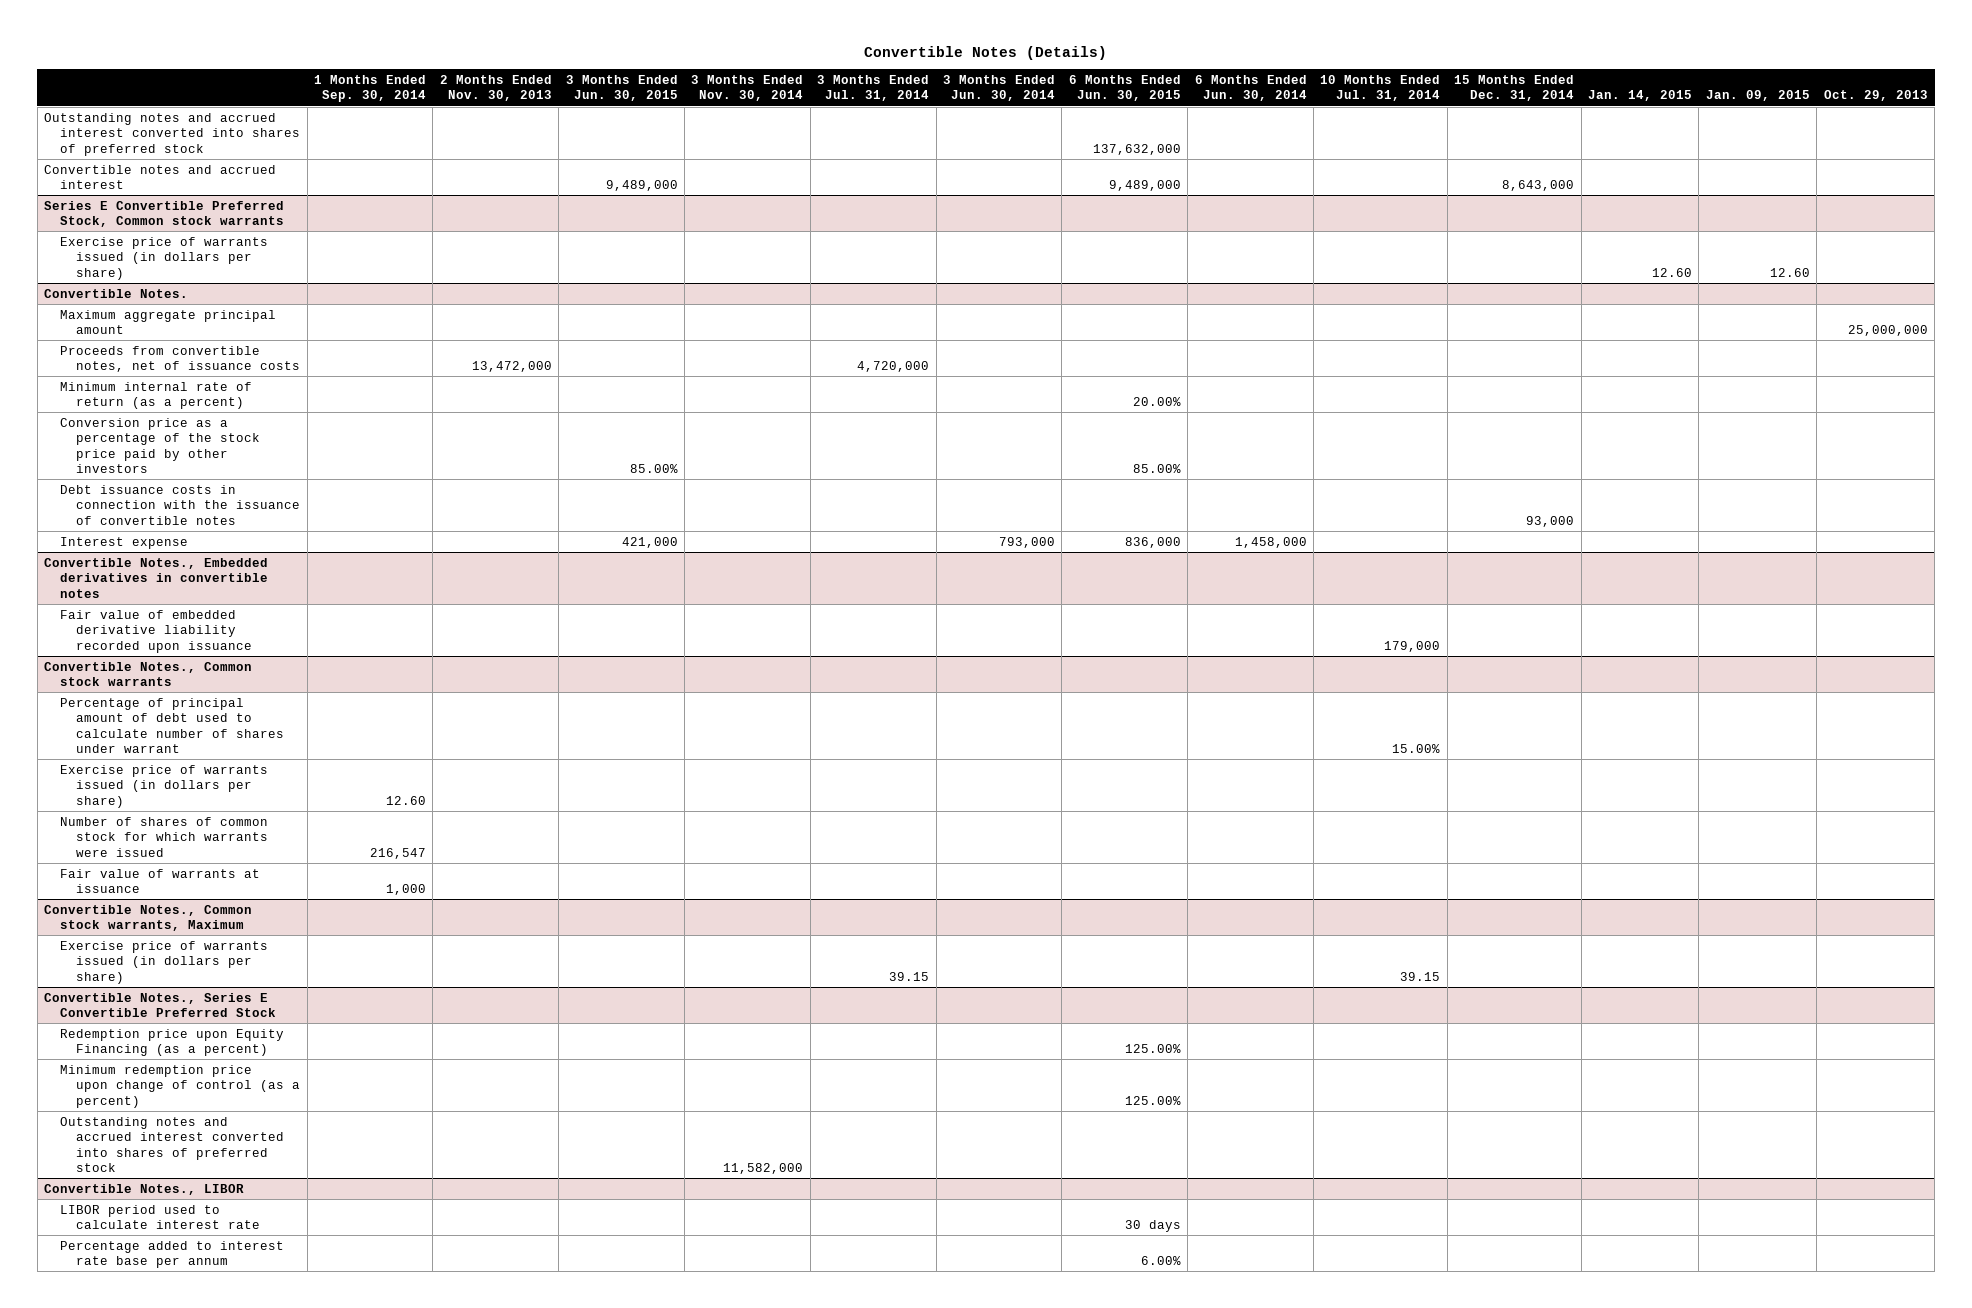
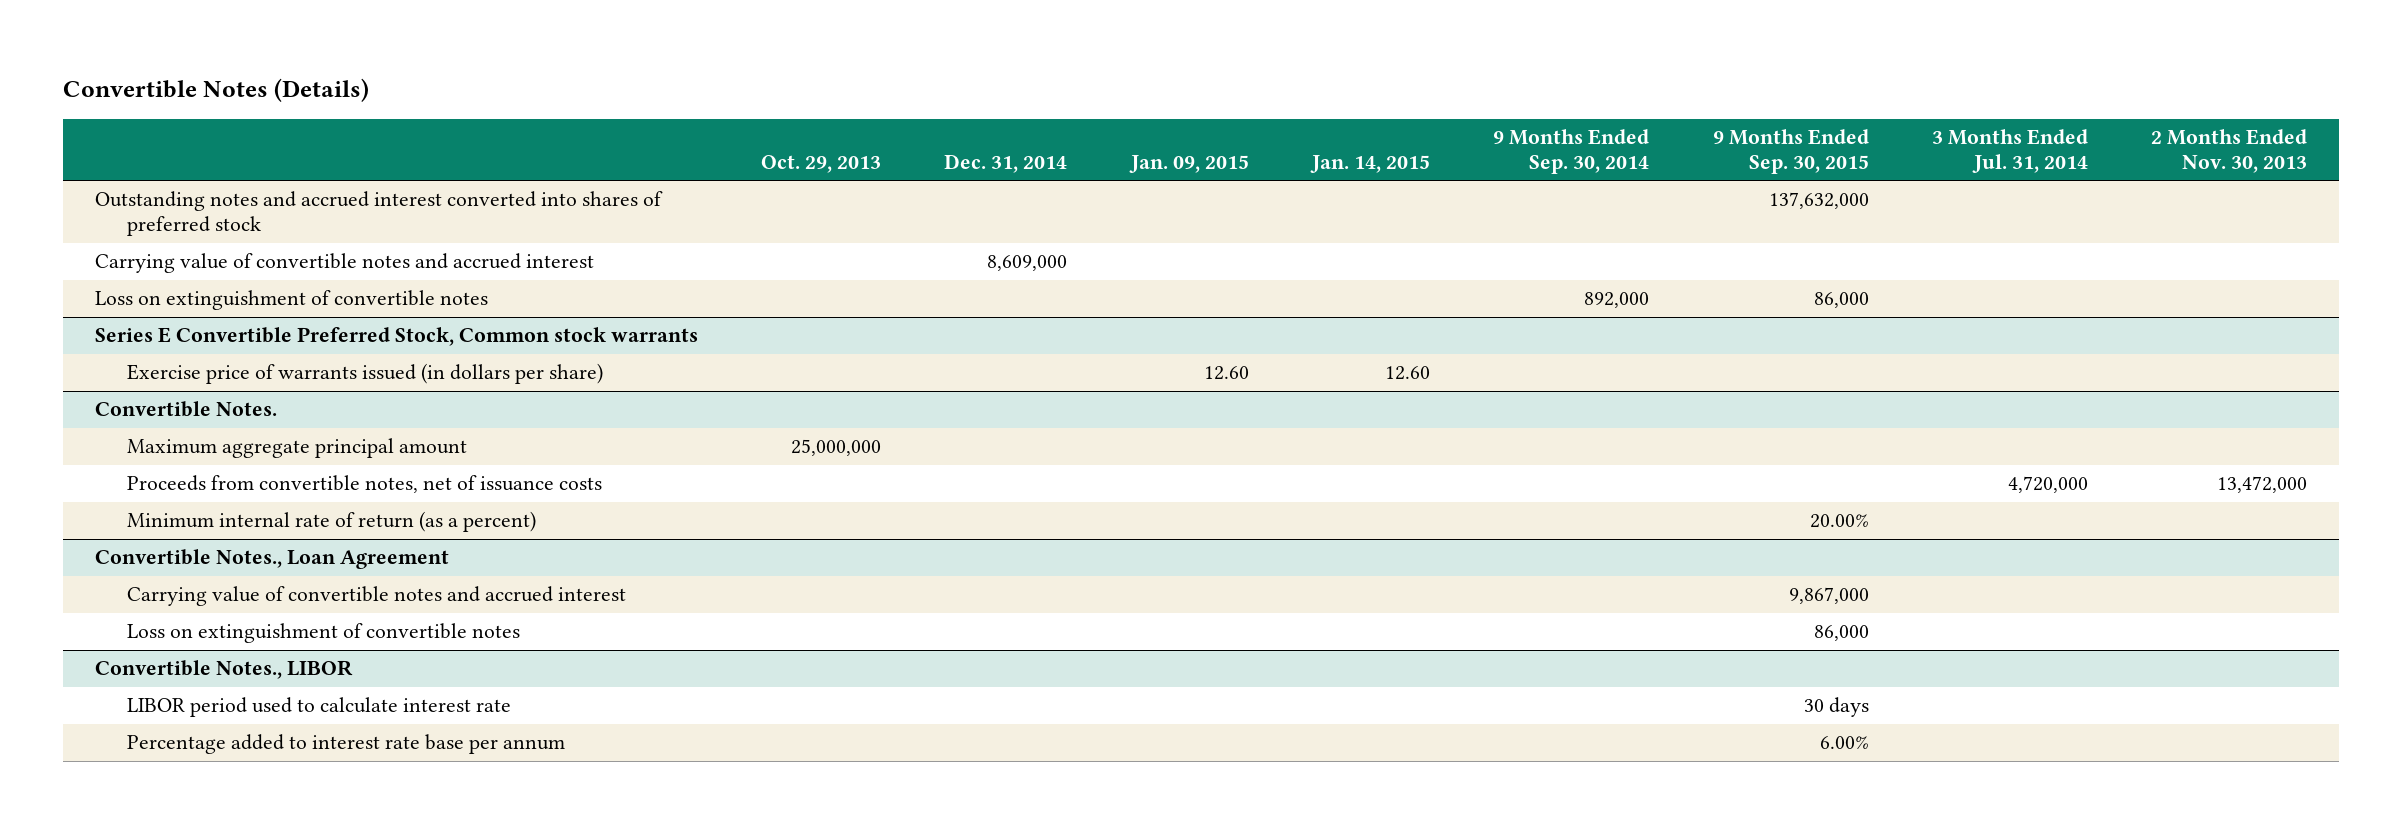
[313,74,426,103] 1 Months Ended Sep. 30, 2014 -> none
[565,74,678,102] 3 Months Ended Jun. 30, 2015 -> none
[691,74,804,102] 3 Months Ended Nov. 30, 2014 -> none
[943,74,1056,102] 3 Months Ended Jun. 30, 2014 -> none
[1068,74,1181,102] 6 Months Ended Jun. 30, 2015 -> none
[1194,74,1307,102] 6 Months Ended Jun. 30, 2014 -> none
[1320,74,1441,102] 10 Months Ended Jul. 31, 2014 -> none
[1454,74,1575,102] 15 Months Ended Dec. 31, 2014 -> none
none -> [944,153,1068,173] Dec. 31, 2014
none -> [1493,128,1650,174] 9 Months Ended Sep. 30, 2014
none -> [1712,128,1869,174] 9 Months Ended Sep. 30, 2015
[44,164,277,190] Convertible notes and accrued interest -> [94,253,594,274] Carrying value of convertible notes and accrued interest
none -> [94,290,488,311] Loss on extinguishment of convertible notes
[60,417,261,474] Conversion price as a percentage of the stock price paid by other investors -> none
[60,484,301,525] Debt issuance costs in connection with the issuance of convertible notes -> none
[60,536,189,549] Interest expense -> none
[44,557,269,598] Convertible Notes., Embedded derivatives in convertible notes -> none
[60,609,253,653] Fair value of embedded derivative liability recorded upon issuance -> none
[44,661,253,687] Convertible Notes., Common stock warrants -> none
[60,697,285,754] Percentage of principal amount of debt used to calculate number of shares under warrant -> none
[60,764,269,808] Exercise price of warrants issued (in dollars per share) -> none
[60,816,269,857] Number of shares of common stock for which warrants were issued -> none
[60,868,261,894] Fair value of warrants at issuance -> none
[44,904,253,932] Convertible Notes., Common stock warrants, Maximum -> none
[60,940,269,984] Exercise price of warrants issued (in dollars per share) -> none
[44,992,277,1018] Convertible Notes., Series E Convertible Preferred Stock -> none
[60,1028,285,1057] Redemption price upon Equity Financing (as a percent) -> none
[60,1064,301,1108] Minimum redemption price upon change of control (as a percent) -> none
[60,1116,285,1173] Outstanding notes and accrued interest converted into shares of preferred stock -> none
none -> [94,549,449,570] Convertible Notes., Loan Agreement
none -> [127,586,627,607] Carrying value of convertible notes and accrued interest
none -> [127,623,521,644] Loss on extinguishment of convertible notes

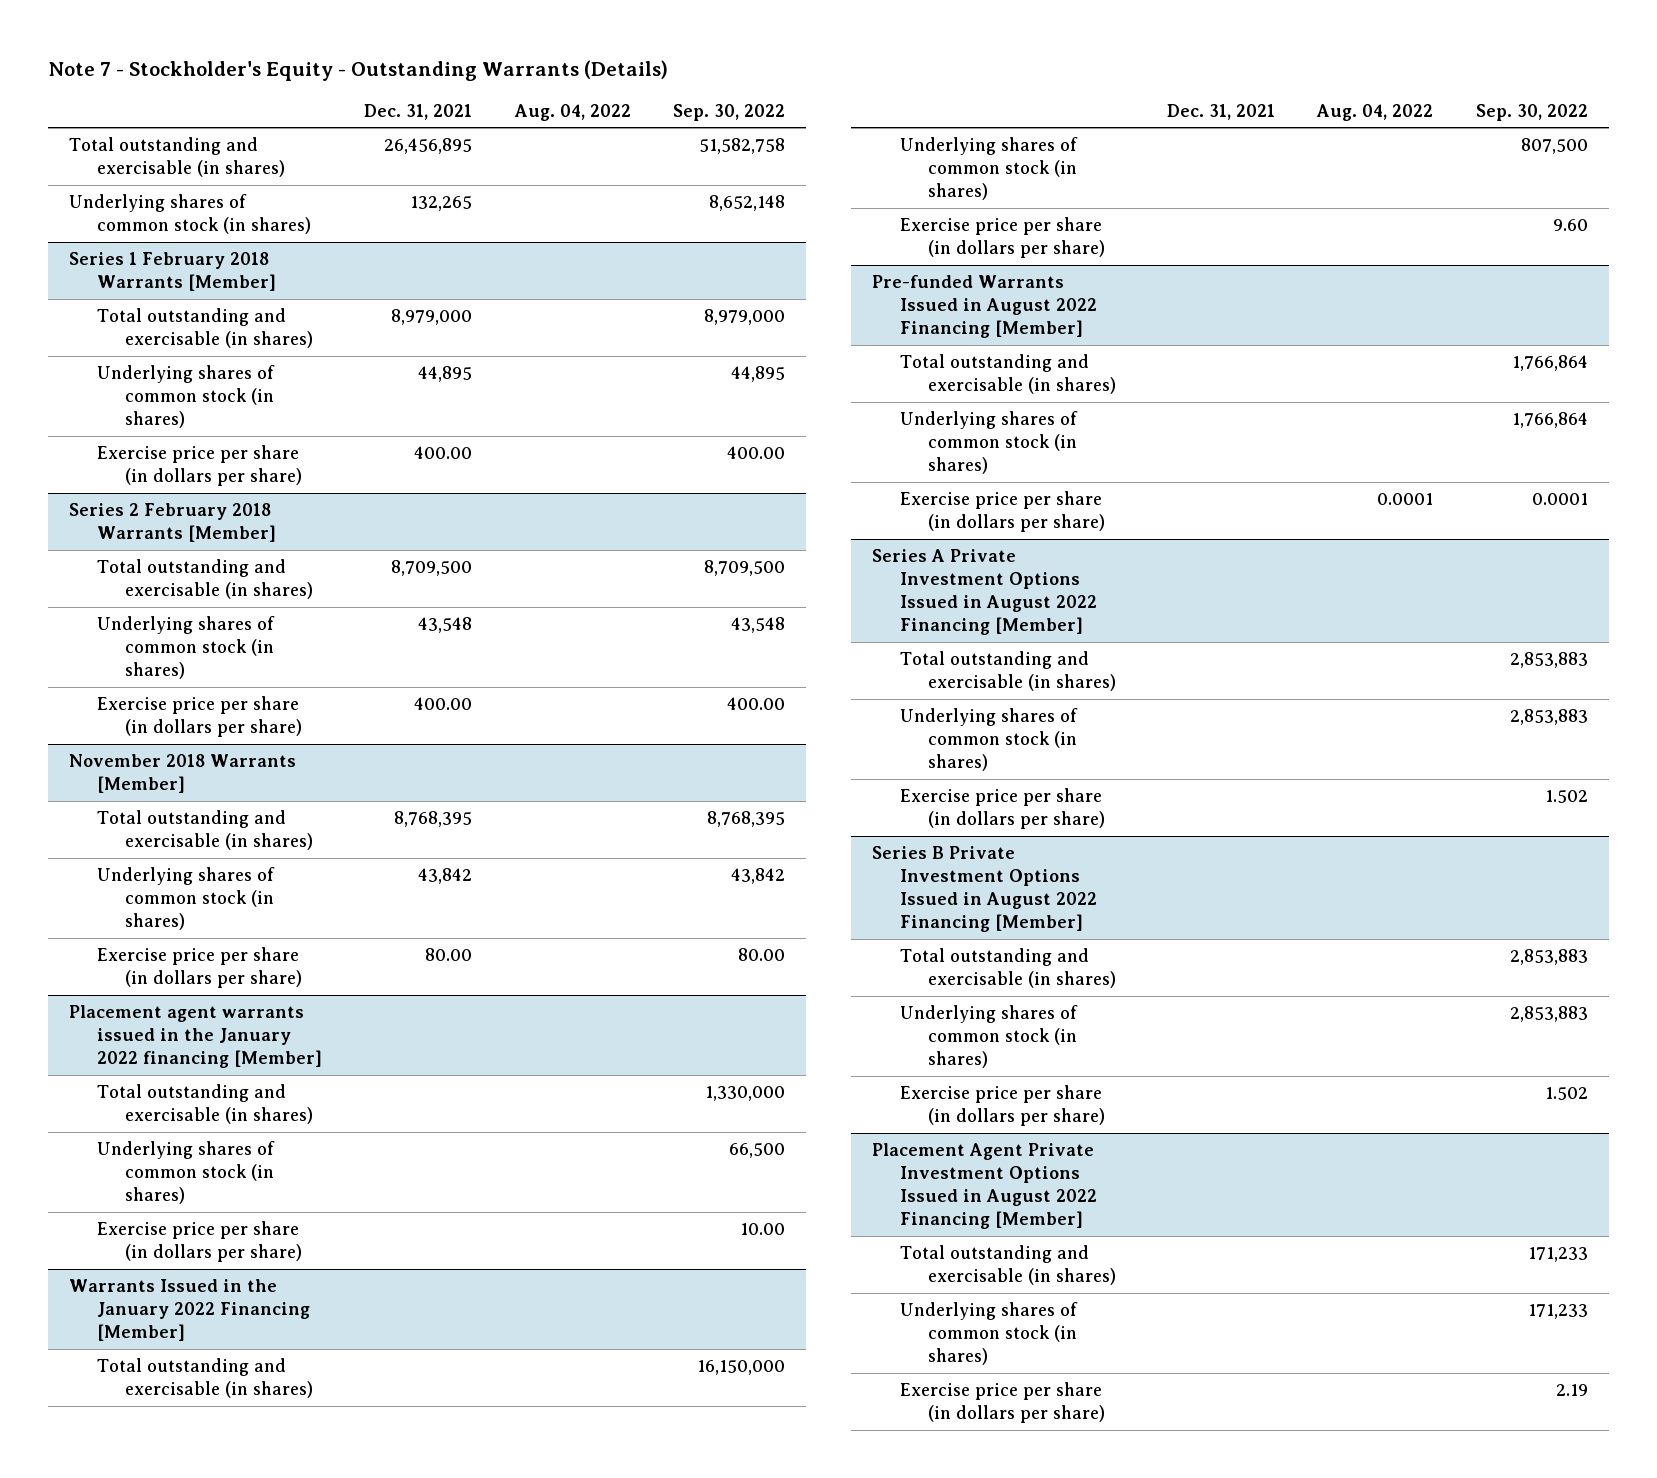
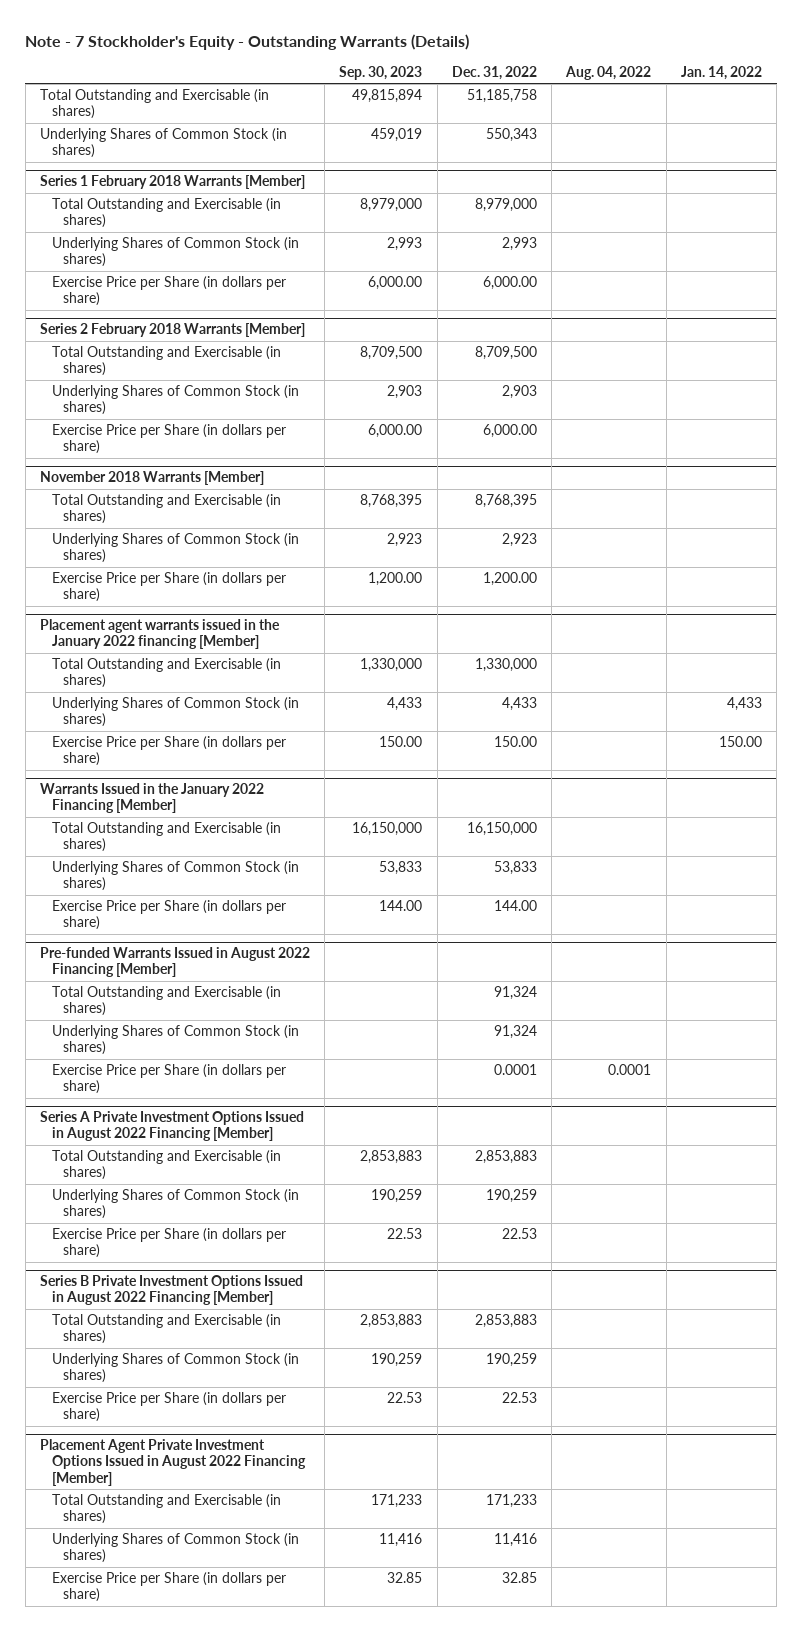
[48,59,669,81] Note 7 - Stockholder's Equity - Outstanding Warrants (Details) -> [25,33,470,50] Note - 7 Stockholder's Equity - Outstanding Warrants (Details)
[364,103,473,120] Dec. 31, 2021 -> none
[672,103,785,121] Sep. 30, 2022 -> none
none -> [339,66,423,81] Sep. 30, 2023
none -> [451,66,537,81] Dec. 31, 2022
none -> [680,66,762,81] Jan. 14, 2022
[69,136,286,178] Total outstanding and exercisable (in shares) -> [39,89,269,120] Total Outstanding and Exercisable (in shares)
[69,193,312,235] Underlying shares of common stock (in shares) -> [39,128,287,159] Underlying Shares of Common Stock (in shares)
[97,307,313,349] Total outstanding and exercisable (in shares) -> [51,198,281,229] Total Outstanding and Exercisable (in shares)
[97,364,276,429] Underlying shares of common stock (in shares) -> [51,237,299,268] Underlying Shares of Common Stock (in shares)
[97,444,302,487] Exercise price per share (in dollars per share) -> [51,276,286,307] Exercise Price per Share (in dollars per share)
[97,558,313,600] Total outstanding and exercisable (in shares) -> [51,346,281,377] Total Outstanding and Exercisable (in shares)
[97,615,276,680] Underlying shares of common stock (in shares) -> [51,385,299,416] Underlying Shares of Common Stock (in shares)
[97,695,302,738] Exercise price per share (in dollars per share) -> [51,424,286,455] Exercise Price per Share (in dollars per share)
[97,809,313,851] Total outstanding and exercisable (in shares) -> [51,494,281,525] Total Outstanding and Exercisable (in shares)
[97,866,276,931] Underlying shares of common stock (in shares) -> [51,533,299,564] Underlying Shares of Common Stock (in shares)
[97,946,302,989] Exercise price per share (in dollars per share) -> [51,572,286,603] Exercise Price per Share (in dollars per share)
[97,1083,313,1125] Total outstanding and exercisable (in shares) -> [51,658,281,689] Total Outstanding and Exercisable (in shares)
[97,1140,276,1205] Underlying shares of common stock (in shares) -> [51,697,299,728] Underlying Shares of Common Stock (in shares)
[97,1220,302,1263] Exercise price per share (in dollars per share) -> [51,736,286,767] Exercise Price per Share (in dollars per share)
[97,1357,313,1399] Total outstanding and exercisable (in shares) -> [51,822,281,853] Total Outstanding and Exercisable (in shares)
[899,136,1078,201] Underlying shares of common stock (in shares) -> [51,861,299,892] Underlying Shares of Common Stock (in shares)
[899,216,1105,259] Exercise price per share (in dollars per share) -> [51,900,286,931] Exercise Price per Share (in dollars per share)
[899,353,1116,395] Total outstanding and exercisable (in shares) -> [51,986,281,1017] Total Outstanding and Exercisable (in shares)
[899,410,1078,475] Underlying shares of common stock (in shares) -> [51,1025,299,1056] Underlying Shares of Common Stock (in shares)
[899,490,1105,533] Exercise price per share (in dollars per share) -> [51,1064,286,1095] Exercise Price per Share (in dollars per share)
[899,650,1116,692] Total outstanding and exercisable (in shares) -> [51,1150,281,1181] Total Outstanding and Exercisable (in shares)
[899,707,1078,772] Underlying shares of common stock (in shares) -> [51,1189,299,1220] Underlying Shares of Common Stock (in shares)
[899,787,1105,830] Exercise price per share (in dollars per share) -> [51,1228,286,1259] Exercise Price per Share (in dollars per share)
[899,947,1116,989] Total outstanding and exercisable (in shares) -> [51,1314,281,1345] Total Outstanding and Exercisable (in shares)
[899,1004,1078,1069] Underlying shares of common stock (in shares) -> [51,1353,299,1384] Underlying Shares of Common Stock (in shares)
[899,1084,1105,1127] Exercise price per share (in dollars per share) -> [51,1392,286,1423] Exercise Price per Share (in dollars per share)
[899,1244,1116,1286] Total outstanding and exercisable (in shares) -> [51,1494,281,1525] Total Outstanding and Exercisable (in shares)
[899,1301,1078,1366] Underlying shares of common stock (in shares) -> [51,1533,299,1564] Underlying Shares of Common Stock (in shares)
[899,1381,1105,1424] Exercise price per share (in dollars per share) -> [51,1572,286,1603] Exercise Price per Share (in dollars per share)

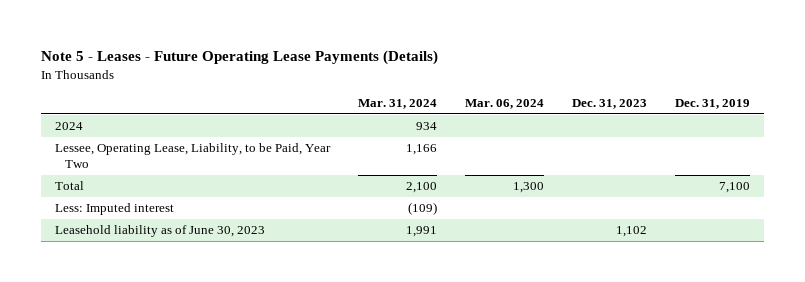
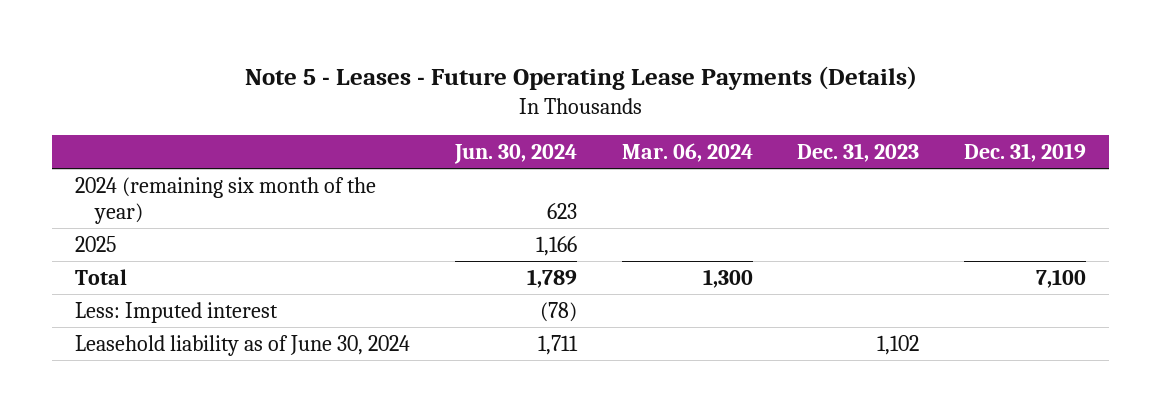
[357,99,437,110] Mar. 31, 2024 -> none
none -> [453,144,577,165] Jun. 30, 2024
[54,122,83,131] 2024 -> [74,176,376,225] 2024 (remaining six month of the year)
[54,143,331,168] Lessee, Operating Lease, Liability, to be Paid, Year Two -> [74,235,116,252] 2025
[54,225,265,238] Leasehold liability as of June 30, 2023 -> [74,334,410,356] Leasehold liability as of June 30, 2024

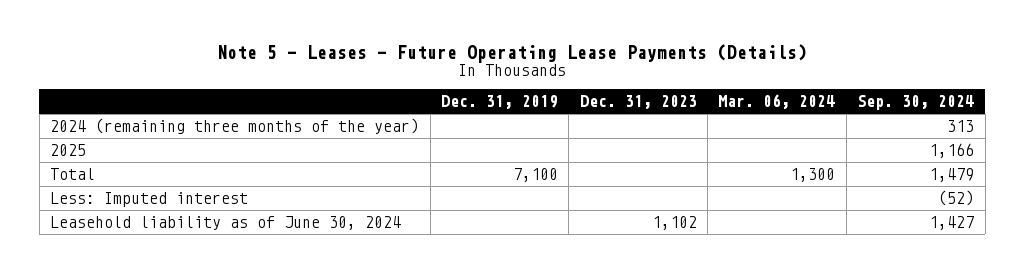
[453,144,577,165] Jun. 30, 2024 -> none
none -> [857,95,975,111] Sep. 30, 2024
[74,176,376,225] 2024 (remaining six month of the year) -> [50,117,420,134] 2024 (remaining three months of the year)

